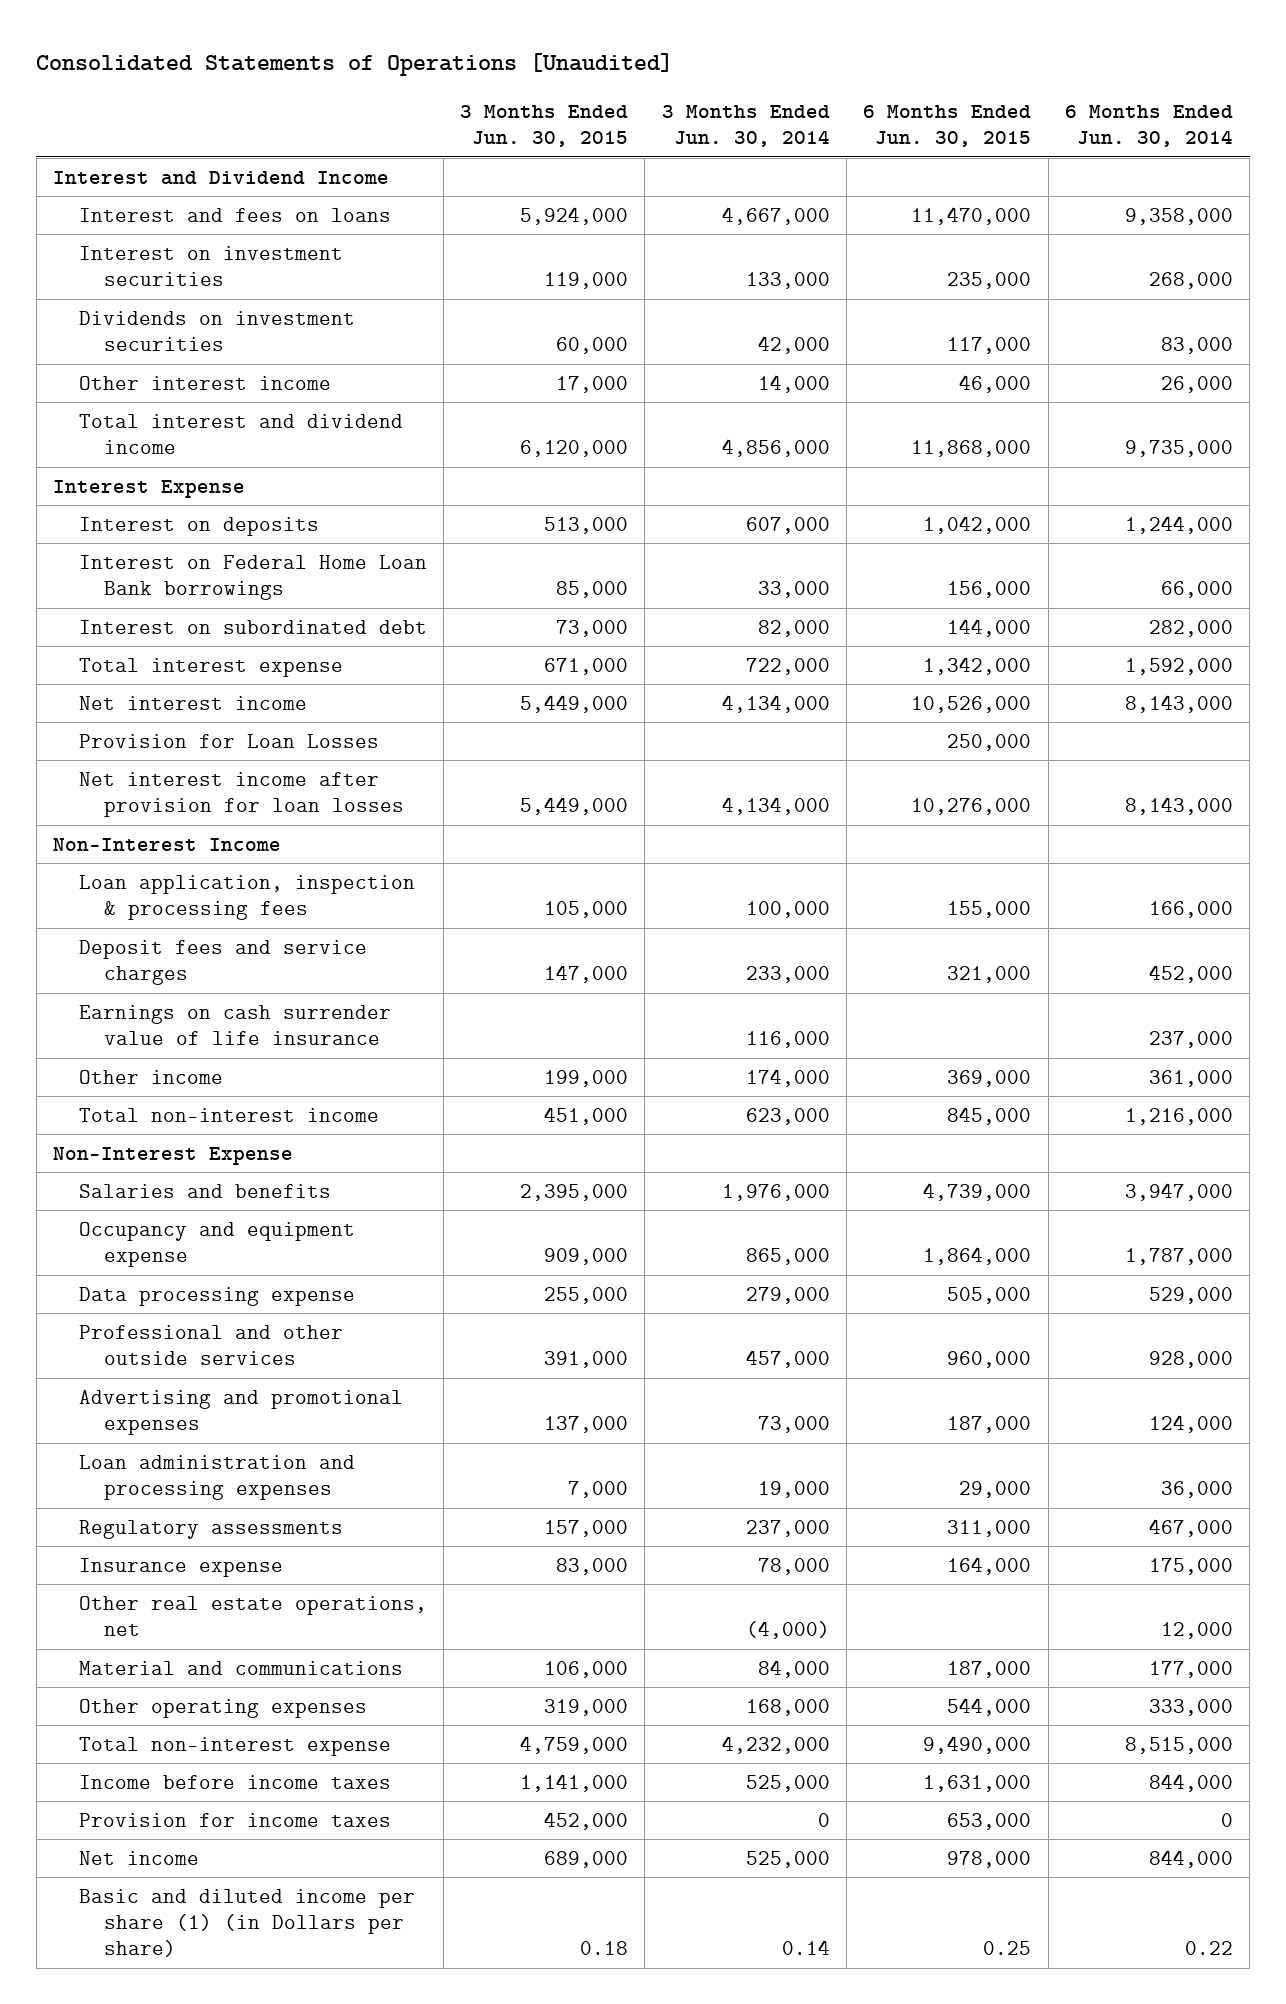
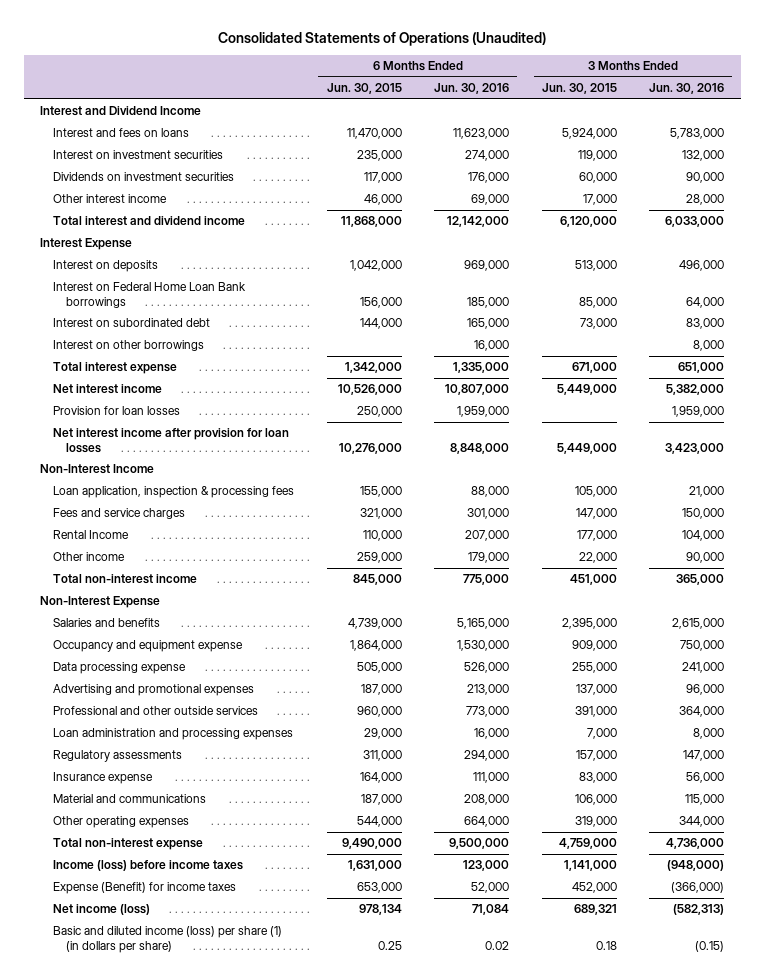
[36,53,674,77] Consolidated Statements of Operations [Unaudited] -> [218,32,547,47] Consolidated Statements of Operations (Unaudited)
[661,104,830,148] 3 Months Ended Jun. 30, 2014 -> none
[1065,104,1234,148] 6 Months Ended Jun. 30, 2014 -> none
none -> [434,83,510,95] Jun. 30, 2016
none -> [649,83,725,95] Jun. 30, 2016
none -> [53,340,205,352] Interest on other borrowings
[78,733,379,748] Provision for Loan Losses -> [53,406,181,416] Provision for loan losses
[78,1004,391,1046] Earnings on cash surrender value of life insurance -> none
[78,939,367,986] Deposit fees and service charges -> [53,508,186,520] Fees and service charges
none -> [53,530,130,540] Rental Income
[544,1069,629,1087] 199,000 -> [578,552,617,564] 22,000
[947,1069,1032,1087] 369,000 -> [356,552,402,564] 259,000
[78,1324,343,1366] Professional and other outside services -> [53,706,259,716] Professional and other outside services
[78,1595,427,1637] Other real estate operations, net -> none
[78,1774,391,1789] Income before income taxes -> [53,860,244,872] Income (loss) before income taxes
[78,1812,391,1827] Provision for income taxes -> [53,882,237,895] Expense (Benefit) for income taxes
[78,1850,199,1865] Net income -> [53,904,151,916] Net income (loss)
[544,1850,629,1868] 689,000 -> [573,904,617,916] 689,321
[947,1850,1032,1868] 978,000 -> [358,904,402,916] 978,134
[78,1888,415,1958] Basic and diluted income per share (1) (in Dollars per share) -> [53,926,283,953] Basic and diluted income (loss) per share (1) (in dollars per share)

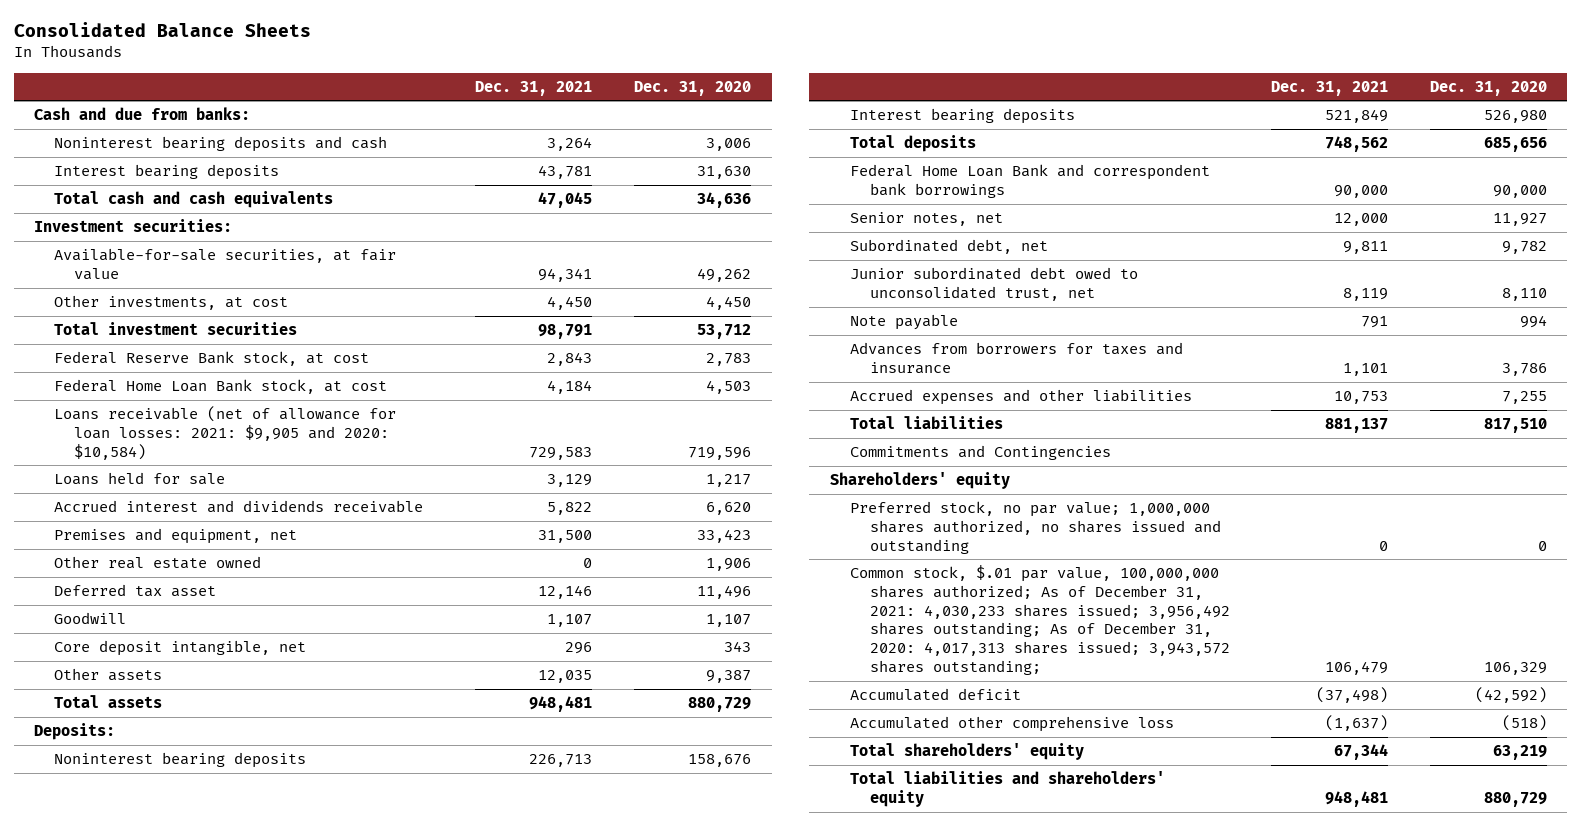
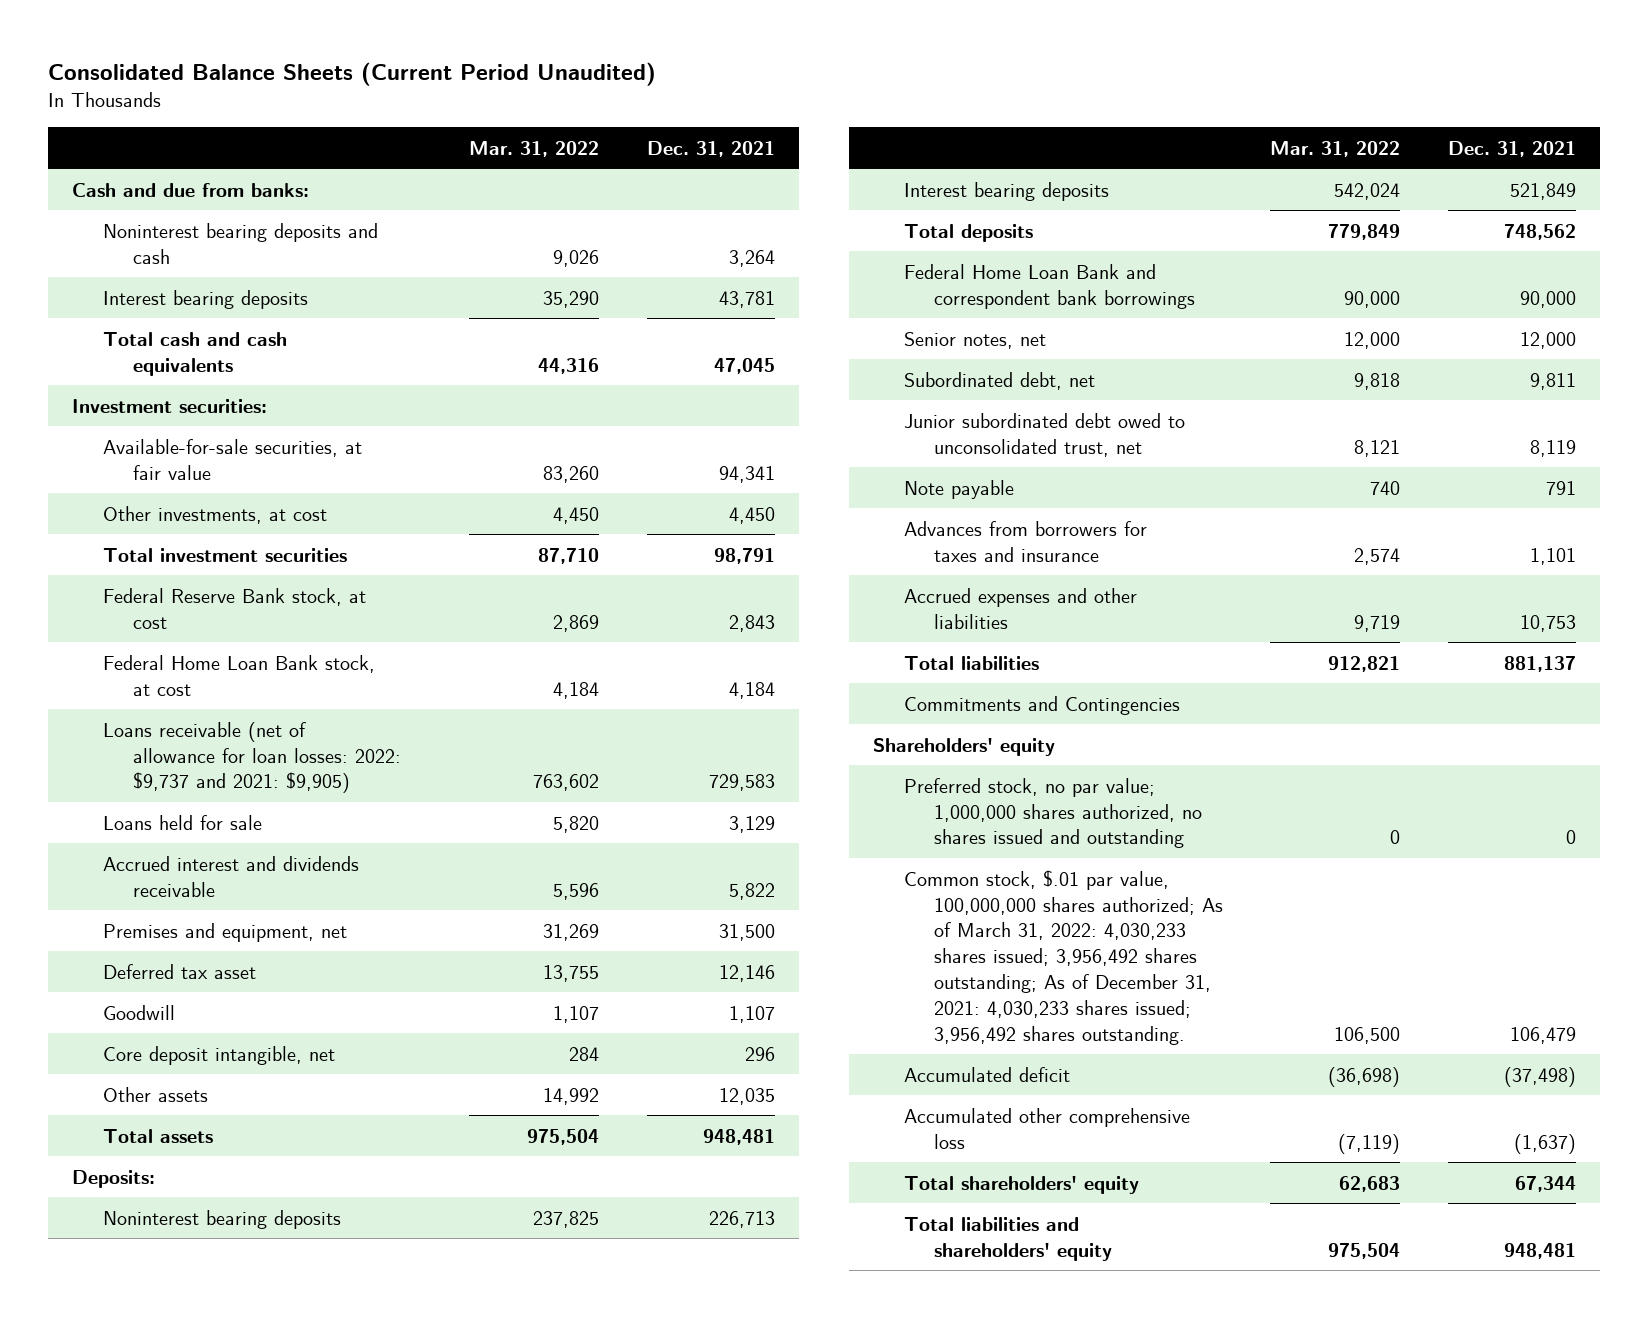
[13,22,311,38] Consolidated Balance Sheets -> [48,61,657,86] Consolidated Balance Sheets (Current Period Unaudited)
[633,80,751,96] Dec. 31, 2020 -> none
none -> [469,140,600,157] Mar. 31, 2022
[54,406,397,460] Loans receivable (net of allowance for loan losses: 2021: $9,905 and 2020: $10,584) -> [102,721,401,794] Loans receivable (net of allowance for loan losses: 2022: $9,737 and 2021: $9,905)
[54,556,262,570] Other real estate owned -> none
[849,565,1230,675] Common stock, $.01 par value, 100,000,000 shares authorized; As of December 31, 2021: 4,030,233 shares issued; 3,956,492 shares outstanding; As of December 31, 2020: 4,017,313 shares issued; 3,943,572 shares outstanding; -> [903,869,1223,1045] Common stock, $.01 par value, 100,000,000 shares authorized; As of March 31, 2022: 4,030,233 shares issued; 3,956,492 shares outstanding; As of December 31, 2021: 4,030,233 shares issued; 3,956,492 shares outstanding.

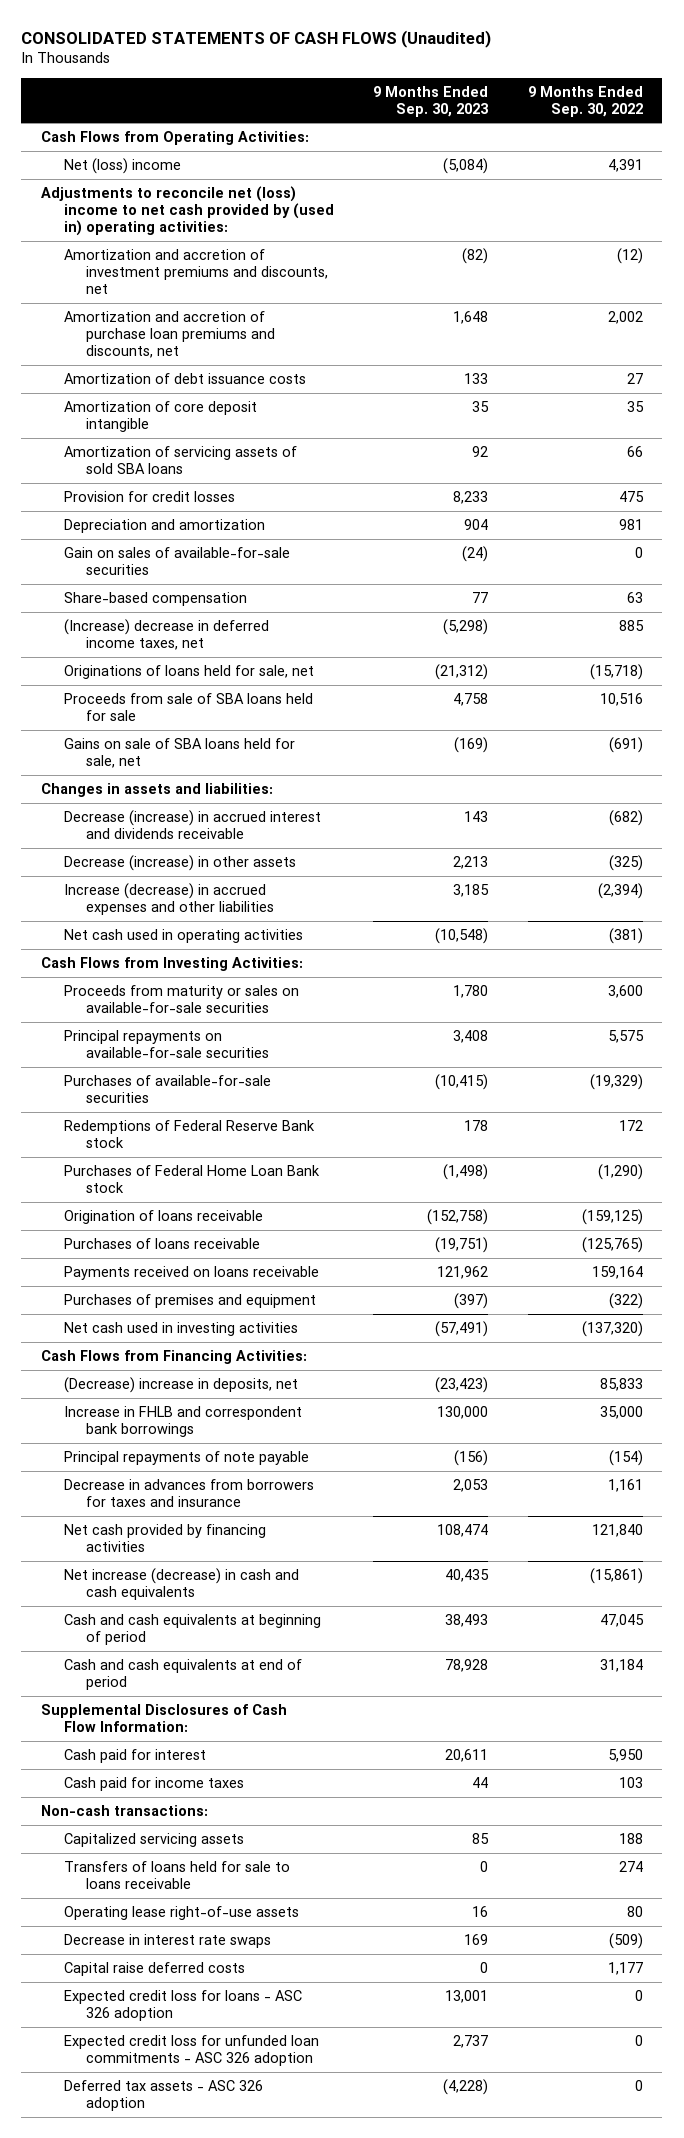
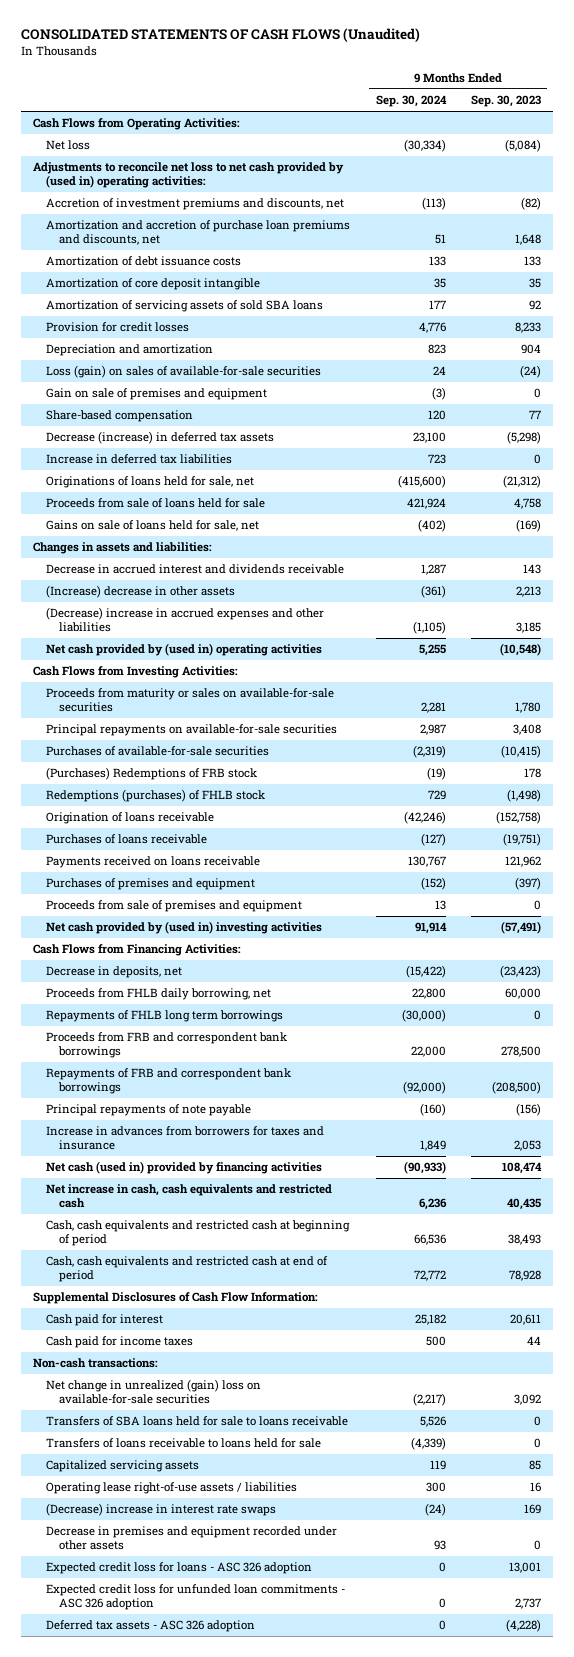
[527,85,643,117] 9 Months Ended Sep. 30, 2022 -> none
none -> [375,95,447,108] Sep. 30, 2024
[63,157,181,174] Net (loss) income -> [46,140,91,151] Net loss
[41,185,334,237] Adjustments to reconcile net (loss) income to net cash provided by (used in) operating activities: -> [33,162,345,189] Adjustments to reconcile net loss to net cash provided by (used in) operating activities:
[63,248,329,295] Amortization and accretion of investment premiums and discounts, net -> [46,198,345,211] Accretion of investment premiums and discounts, net
[63,546,290,576] Gain on sales of available-for-sale securities -> [46,365,322,379] Loss (gain) on sales of available-for-sale securities
none -> [46,388,268,401] Gain on sale of premises and equipment
[63,618,269,651] (Increase) decrease in deferred income taxes, net -> [46,431,275,445] Decrease (increase) in deferred tax assets
none -> [46,454,233,465] Increase in deferred tax liabilities
[63,692,313,722] Proceeds from sale of SBA loans held for sale -> [46,498,266,509] Proceeds from sale of loans held for sale
[63,737,295,769] Gains on sale of SBA loans held for sale, net -> [46,520,260,532] Gains on sale of loans held for sale, net
[63,809,321,840] Decrease (increase) in accrued interest and dividends receivable -> [46,564,345,575] Decrease in accrued interest and dividends receivable
[63,854,296,871] Decrease (increase) in other assets -> [46,585,236,599] (Increase) decrease in other assets
[63,882,275,916] Increase (decrease) in accrued expenses and other liabilities -> [46,607,325,633] (Decrease) increase in accrued expenses and other liabilities
[63,928,303,943] Net cash used in operating activities -> [46,643,323,657] Net cash provided by (used in) operating activities
[63,1119,315,1149] Redemptions of Federal Reserve Bank stock -> [46,767,258,781] (Purchases) Redemptions of FRB stock
[63,1164,320,1194] Purchases of Federal Home Loan Bank stock -> [46,789,266,803] Redemptions (purchases) of FHLB stock
none -> [46,900,303,913] Proceeds from sale of premises and equipment
[63,1321,298,1336] Net cash used in investing activities -> [46,921,323,935] Net cash provided by (used in) investing activities
[63,1405,302,1438] Increase in FHLB and correspondent bank borrowings -> none
[63,1376,298,1393] (Decrease) increase in deposits, net -> [46,966,183,979] Decrease in deposits, net
none -> [46,988,272,1001] Proceeds from FHLB daily borrowing, net
none -> [46,1010,284,1023] Repayments of FHLB long term borrowings
none -> [46,1032,288,1059] Proceeds from FRB and correspondent bank borrowings
none -> [46,1068,292,1095] Repayments of FRB and correspondent bank borrowings
[63,1478,314,1508] Decrease in advances from borrowers for taxes and insurance -> [46,1126,325,1151] Increase in advances from borrowers for taxes and insurance
[63,1523,266,1553] Net cash provided by financing activities -> [46,1161,323,1175] Net cash (used in) provided by financing activities
[63,1567,299,1601] Net increase (decrease) in cash and cash equivalents -> [46,1184,333,1209] Net increase in cash, cash equivalents and restricted cash
[63,1613,321,1646] Cash and cash equivalents at beginning of period -> [46,1220,351,1247] Cash, cash equivalents and restricted cash at beginning of period
[63,1658,302,1691] Cash and cash equivalents at end of period -> [46,1256,329,1283] Cash, cash equivalents and restricted cash at end of period
none -> [46,1379,262,1405] Net change in unrealized (gain) loss on available-for-sale securities
none -> [46,1416,349,1427] Transfers of SBA loans held for sale to loans receivable
none -> [46,1438,322,1449] Transfers of loans receivable to loans held for sale
[63,1860,290,1890] Transfers of loans held for sale to loans receivable -> none
[63,1961,245,1976] Capital raise deferred costs -> none
[63,1905,299,1920] Operating lease right-of-use assets -> [46,1482,298,1495] Operating lease right-of-use assets / liabilities
[63,1933,271,1948] Decrease in interest rate swaps -> [46,1503,277,1517] (Decrease) increase in interest rate swaps
none -> [46,1526,338,1551] Decrease in premises and equipment recorded under other assets

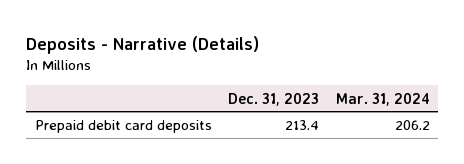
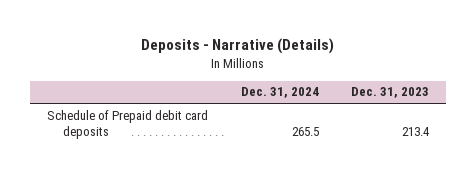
[335,92,430,106] Mar. 31, 2024 -> none
none -> [240,87,319,99] Dec. 31, 2024
[34,120,212,134] Prepaid debit card deposits -> [46,109,208,139] Schedule of Prepaid debit card deposits

